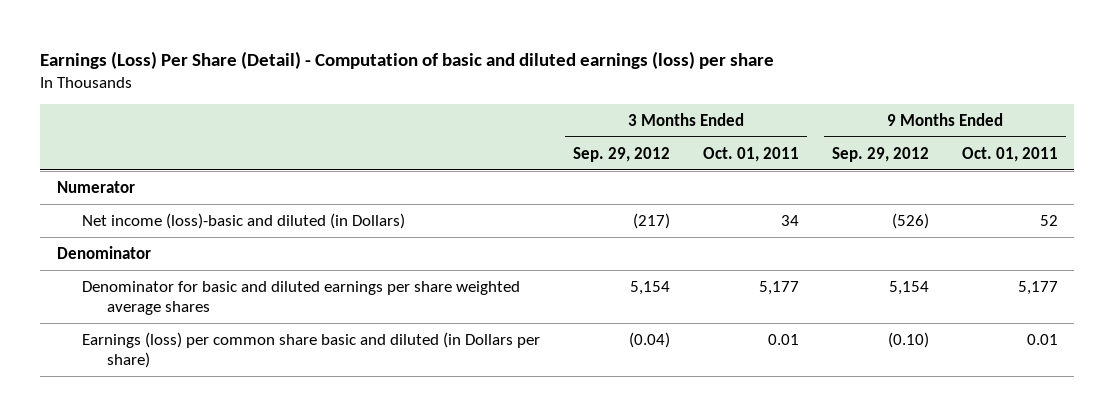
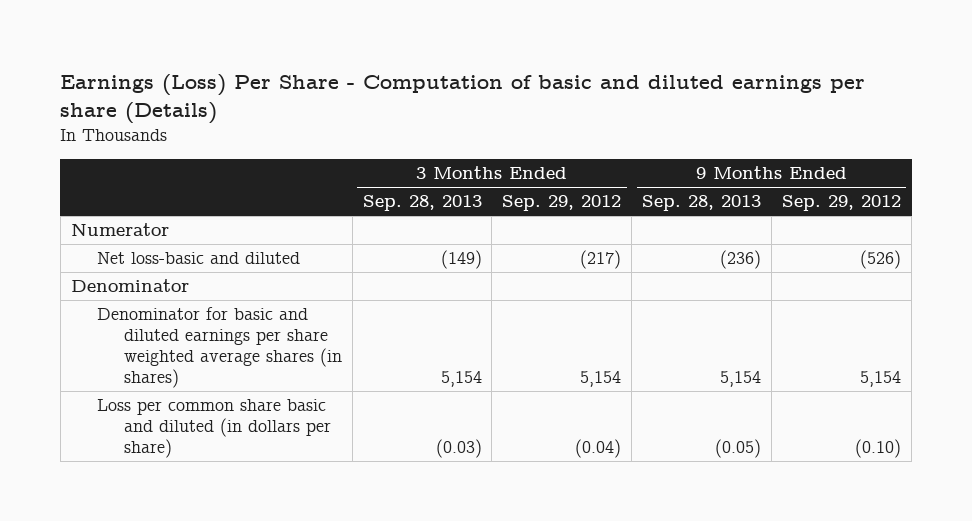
[40,50,775,69] Earnings (Loss) Per Share (Detail) - Computation of basic and diluted earnings (loss) per share -> [60,73,866,124] Earnings (Loss) Per Share - Computation of basic and diluted earnings per share (Details)
[702,146,799,162] Oct. 01, 2011 -> none
[961,146,1058,162] Oct. 01, 2011 -> none
none -> [362,195,482,212] Sep. 28, 2013
none -> [642,195,762,212] Sep. 28, 2013
[82,212,406,229] Net income (loss)-basic and diluted (in Dollars) -> [97,252,301,265] Net loss-basic and diluted
[82,280,521,315] Denominator for basic and diluted earnings per share weighted average shares -> [97,307,342,388] Denominator for basic and diluted earnings per share weighted average shares (in shares)
[82,331,541,368] Earnings (loss) per common share basic and diluted (in Dollars per share) -> [97,399,331,458] Loss per common share basic and diluted (in dollars per share)

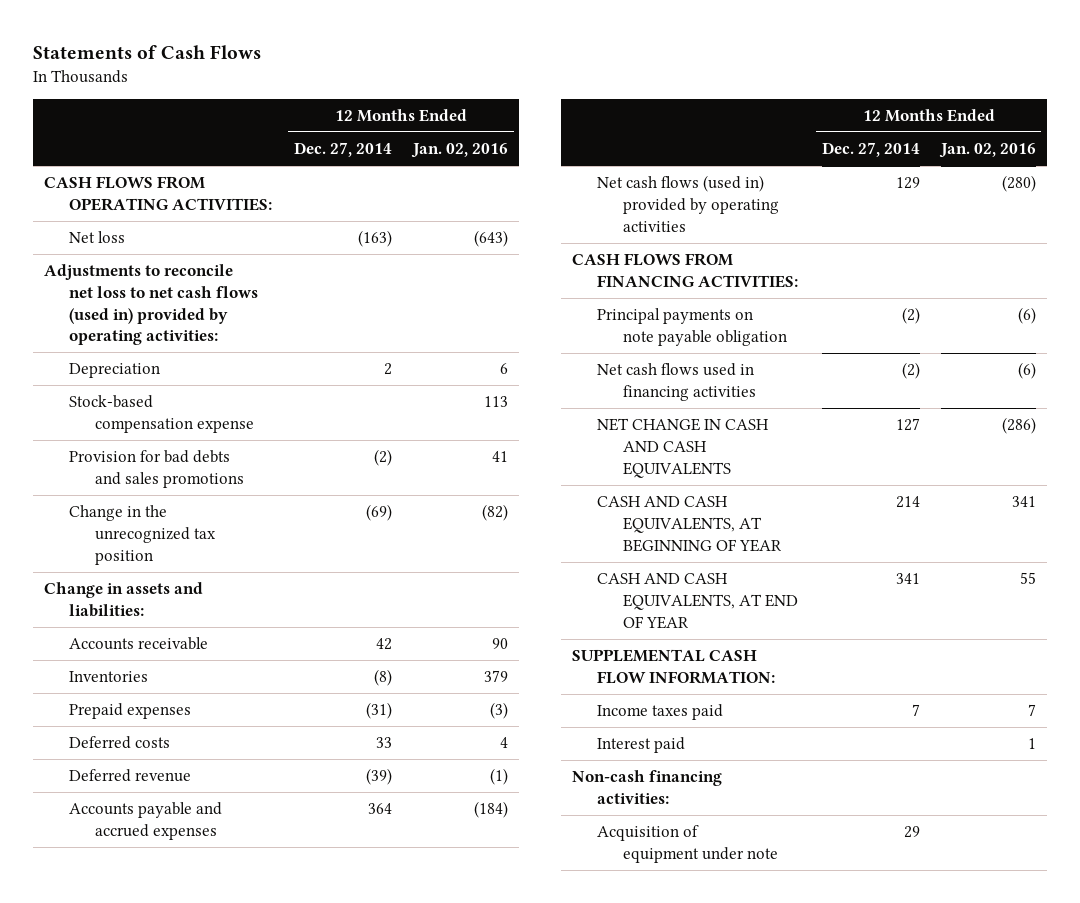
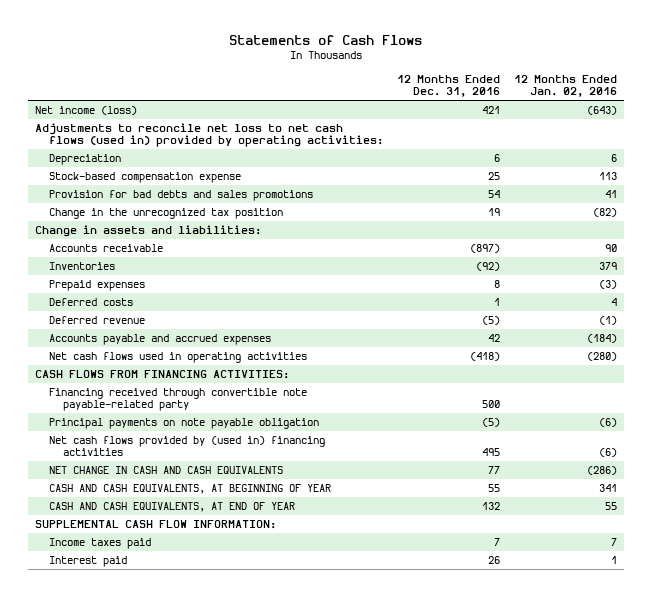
[293,142,392,158] Dec. 27, 2014 -> none
none -> [397,74,501,98] 12 Months Ended Dec. 31, 2016
[43,176,273,211] CASH FLOWS FROM OPERATING ACTIVITIES: -> none
[69,231,126,244] Net loss -> [35,105,138,115] Net income (loss)
[597,175,779,232] Net cash flows (used in) provided by operating activities -> [48,351,307,363] Net cash flows used in operating activities
none -> [48,387,307,412] Financing received through convertible note payable-related party
[597,363,756,401] Net cash flows used in financing activities -> [48,435,325,457] Net cash flows provided by (used in) financing activities
[571,770,722,804] Non-cash financing activities: -> none
[597,825,778,863] Acquisition of equipment under note -> none

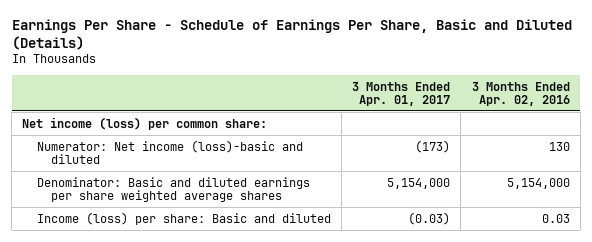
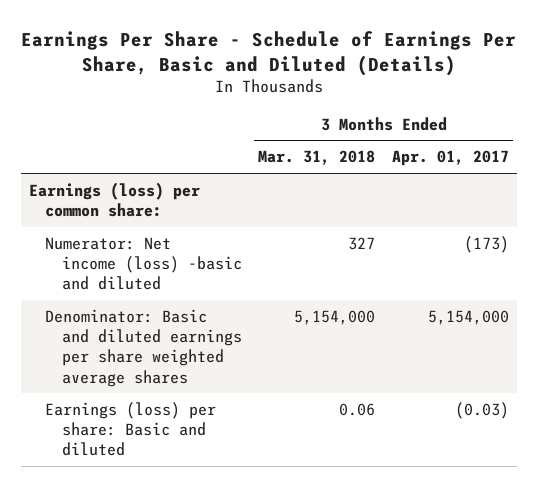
[471,81,570,106] 3 Months Ended Apr. 02, 2016 -> none
none -> [258,150,376,166] Mar. 31, 2018
[22,116,268,130] Net income (loss) per common share: -> [29,181,201,218] Earnings (loss) per common share:
[36,139,303,164] Numerator: Net income (loss)-basic and diluted -> [45,236,242,291] Numerator: Net income (loss) -basic and diluted
[36,211,331,225] Income (loss) per share: Basic and diluted -> [45,401,217,457] Earnings (loss) per share: Basic and diluted

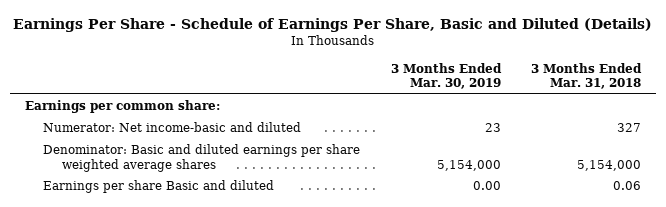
[391,150,509,167] Apr. 01, 2017 -> none
none -> [390,62,502,90] 3 Months Ended Mar. 30, 2019
[29,181,201,218] Earnings (loss) per common share: -> [24,100,220,114] Earnings per common share:
[45,236,242,291] Numerator: Net income (loss) -basic and diluted -> [43,122,302,133] Numerator: Net income-basic and diluted
[45,401,217,457] Earnings (loss) per share: Basic and diluted -> [43,180,275,194] Earnings per share Basic and diluted

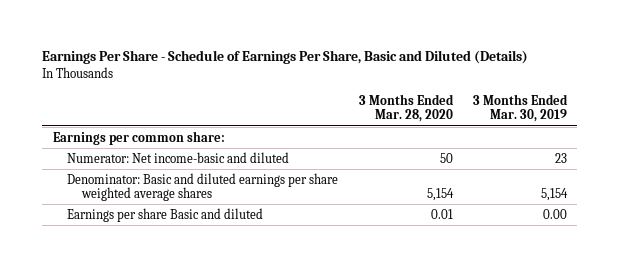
[531,62,643,90] 3 Months Ended Mar. 31, 2018 -> none
none -> [358,94,454,123] 3 Months Ended Mar. 28, 2020
[436,159,501,171] 5,154,000 -> [541,188,569,202] 5,154

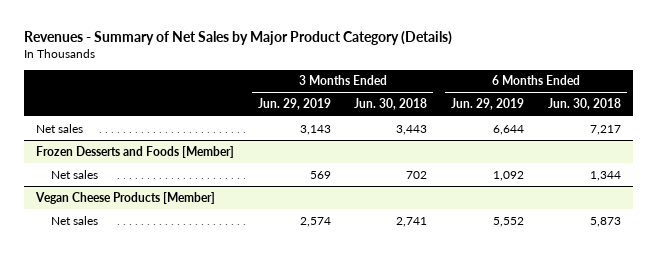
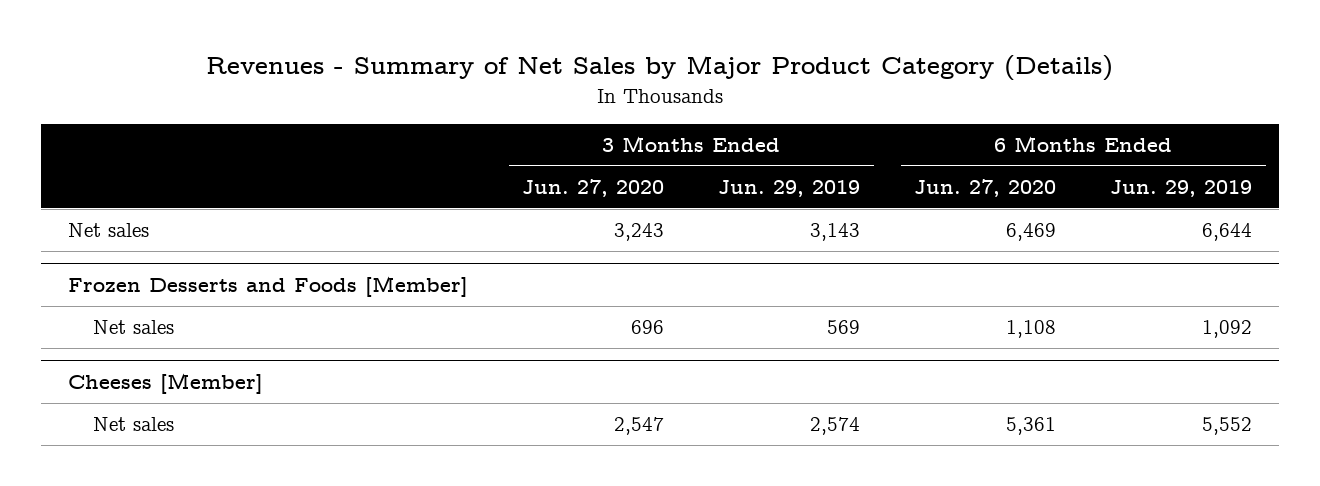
[354,98,428,111] Jun. 30, 2018 -> none
[547,98,621,111] Jun. 30, 2018 -> none
none -> [522,179,665,198] Jun. 27, 2020
none -> [914,179,1057,198] Jun. 27, 2020
[35,191,216,204] Vegan Cheese Products [Member] -> [68,373,264,395] Cheeses [Member]

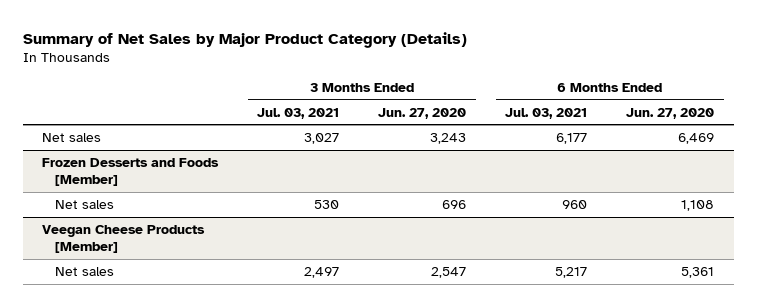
[206,54,1114,81] Revenues - Summary of Net Sales by Major Product Category (Details) -> [22,31,467,48] Summary of Net Sales by Major Product Category (Details)
[718,180,861,198] Jun. 29, 2019 -> none
[1110,180,1253,198] Jun. 29, 2019 -> none
none -> [257,107,340,119] Jul. 03, 2021
none -> [505,107,588,119] Jul. 03, 2021
[68,373,264,395] Cheeses [Member] -> [42,224,206,253] Veegan Cheese Products [Member]

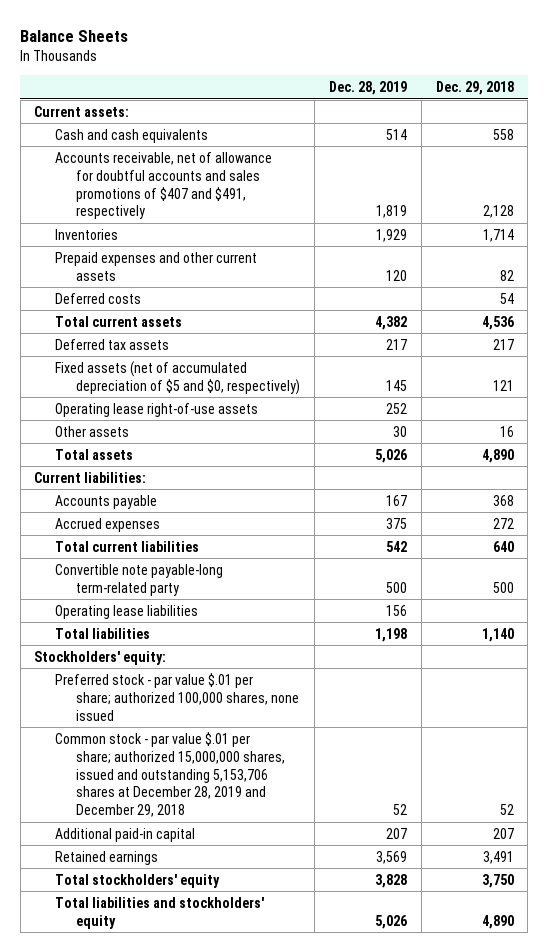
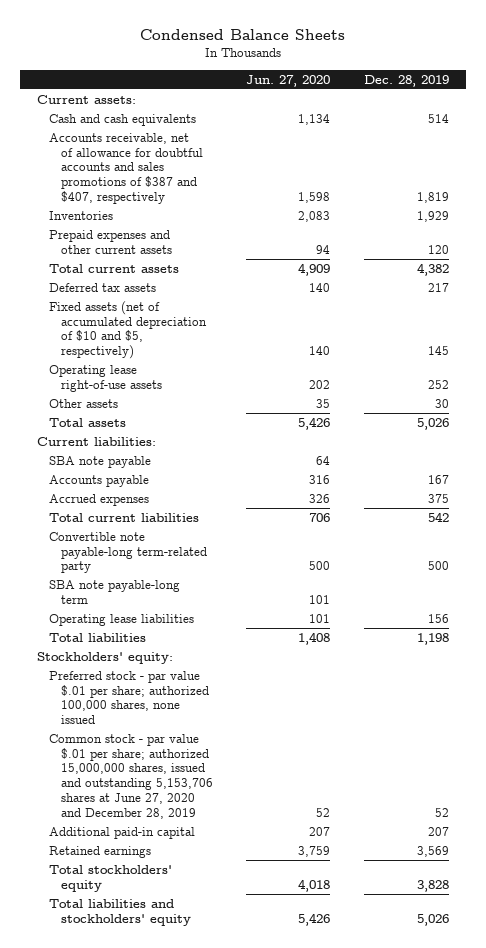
[20,30,129,43] Balance Sheets -> [139,28,345,40] Condensed Balance Sheets
[435,81,514,96] Dec. 29, 2018 -> none
none -> [246,74,331,87] Jun. 27, 2020
[55,151,273,220] Accounts receivable, net of allowance for doubtful accounts and sales promotions of $407 and $491, respectively -> [48,132,203,205] Accounts receivable, net of allowance for doubtful accounts and sales promotions of $387 and $407, respectively
[55,292,142,304] Deferred costs -> none
[55,360,301,395] Fixed assets (net of accumulated depreciation of $5 and $0, respectively) -> [48,300,207,360] Fixed assets (net of accumulated depreciation of $10 and $5, respectively)
none -> [48,455,151,468] SBA note payable
none -> [48,579,180,604] SBA note payable-long term
[55,731,286,818] Common stock - par value $.01 per share; authorized 15,000,000 shares, issued and outstanding 5,153,706 shares at December 28, 2019 and December 29, 2018 -> [48,733,213,819] Common stock - par value $.01 per share; authorized 15,000,000 shares, issued and outstanding 5,153,706 shares at June 27, 2020 and December 28, 2019

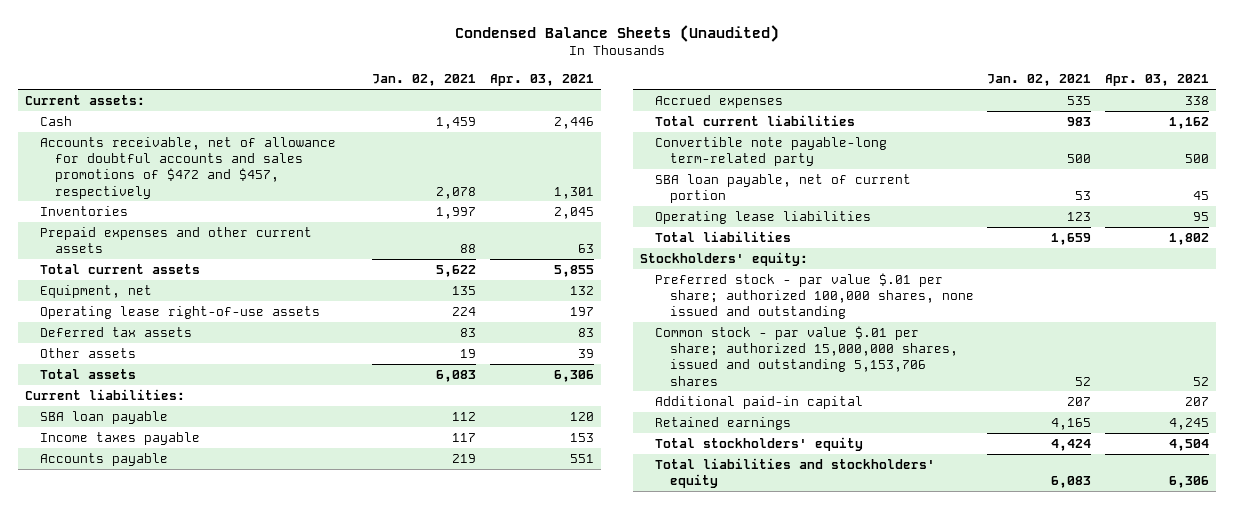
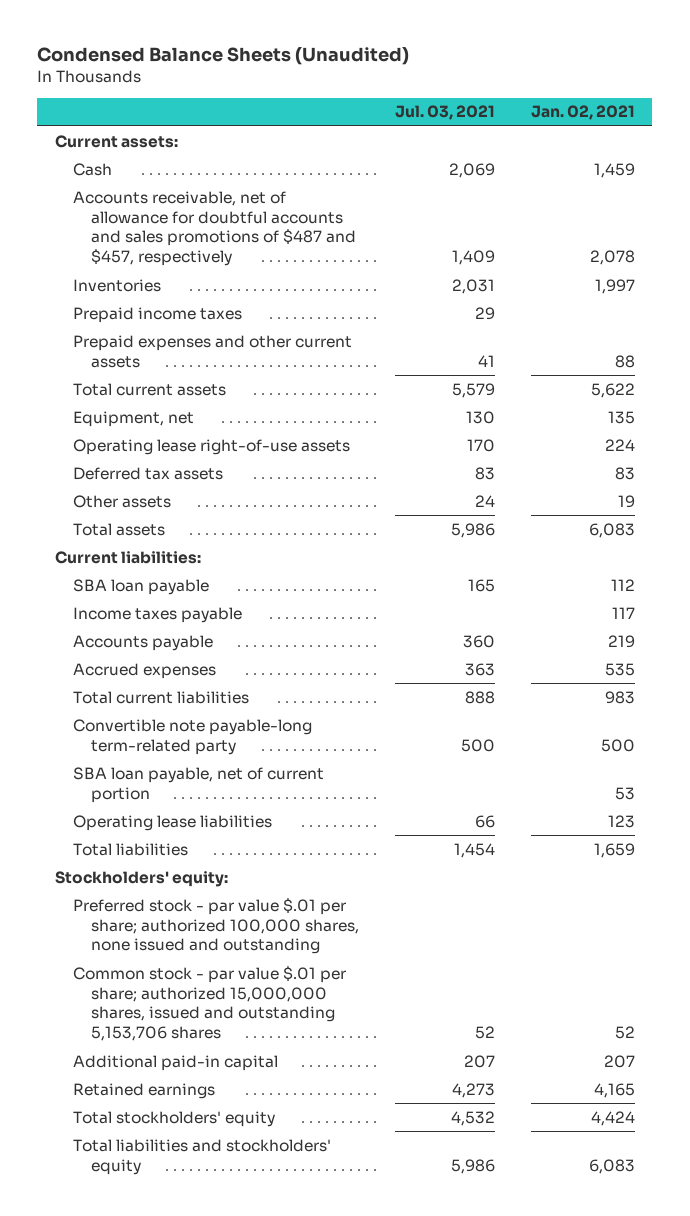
[489,74,594,87] Apr. 03, 2021 -> none
none -> [394,105,495,121] Jul. 03, 2021
[39,136,336,199] Accounts receivable, net of allowance for doubtful accounts and sales promotions of $472 and $457, respectively -> [72,190,356,267] Accounts receivable, net of allowance for doubtful accounts and sales promotions of $487 and $457, respectively
none -> [72,306,242,323] Prepaid income taxes

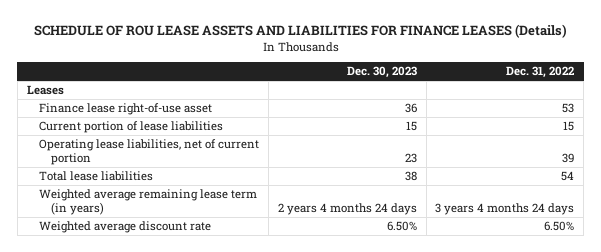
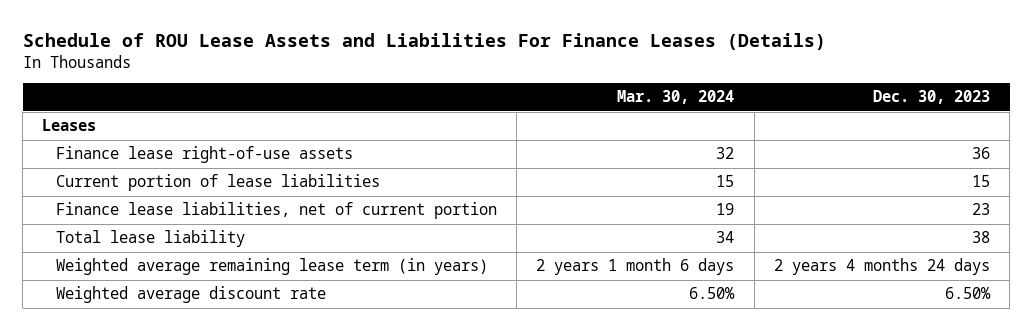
[33,24,567,39] SCHEDULE OF ROU LEASE ASSETS AND LIABILITIES FOR FINANCE LEASES (Details) -> [22,32,826,50] Schedule of ROU Lease Assets and Liabilities For Finance Leases (Details)
[506,66,575,79] Dec. 31, 2022 -> none
none -> [617,90,735,105] Mar. 30, 2024
[38,103,212,116] Finance lease right-of-use asset -> [56,146,354,164] Finance lease right-of-use assets
[38,139,259,166] Operating lease liabilities, net of current portion -> [56,202,498,220] Finance lease liabilities, net of current portion
[38,171,153,182] Total lease liabilities -> [56,230,246,248] Total lease liability

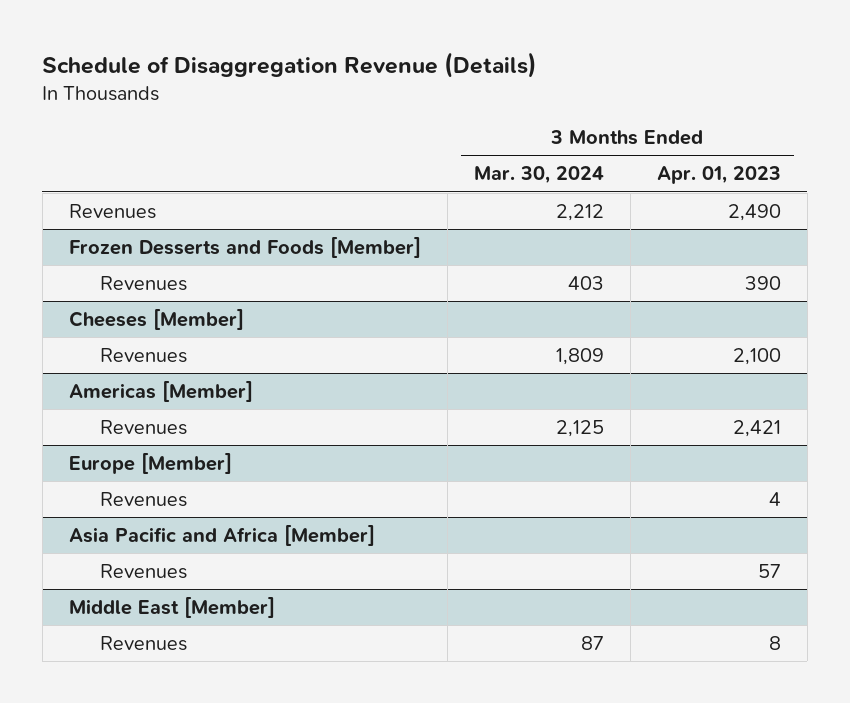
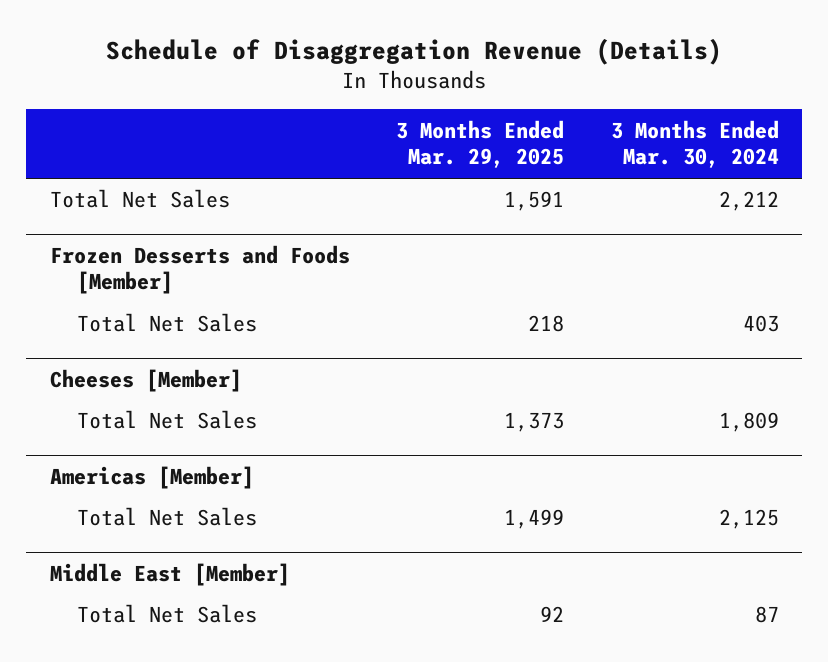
[656,166,781,185] Apr. 01, 2023 -> none
none -> [396,119,565,169] 3 Months Ended Mar. 29, 2025
[68,203,156,219] Revenues -> [49,189,230,209] Total Net Sales
[100,275,188,291] Revenues -> [77,313,258,333] Total Net Sales
[100,347,188,363] Revenues -> [77,410,258,430] Total Net Sales
[68,452,232,474] Europe [Member] -> none
[100,491,188,507] Revenues -> none
[68,524,375,546] Asia Pacific and Africa [Member] -> none
[100,563,188,579] Revenues -> none
[100,419,188,435] Revenues -> [77,507,258,527] Total Net Sales
[100,635,188,651] Revenues -> [77,604,258,624] Total Net Sales

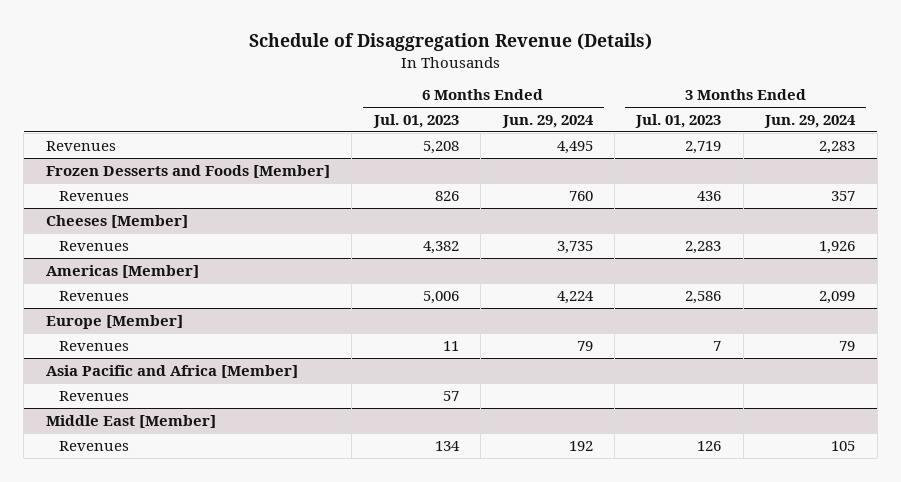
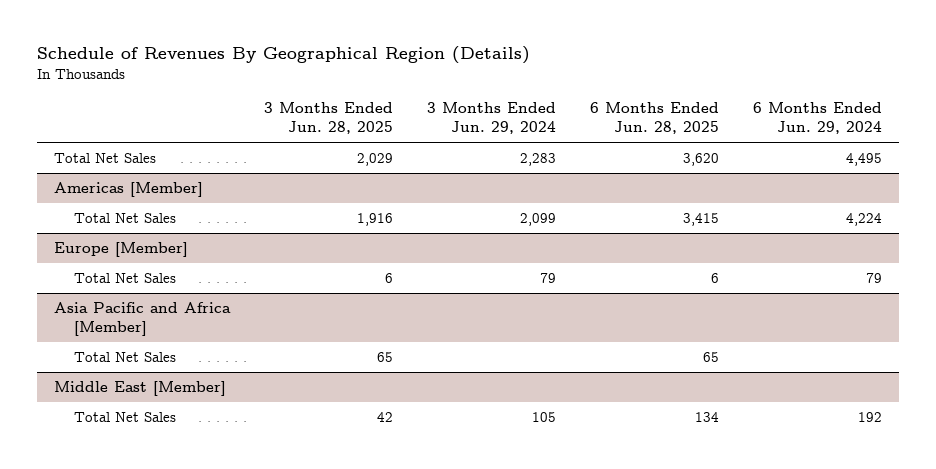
[248,33,652,52] Schedule of Disaggregation Revenue (Details) -> [36,46,530,65] Schedule of Revenues By Geographical Region (Details)
[372,113,459,128] Jul. 01, 2023 -> none
[635,113,722,128] Jul. 01, 2023 -> none
none -> [263,102,393,135] 3 Months Ended Jun. 28, 2025
none -> [589,102,719,135] 6 Months Ended Jun. 28, 2025
[45,164,330,178] Frozen Desserts and Foods [Member] -> none
[59,190,130,201] Revenues -> none
[45,214,188,228] Cheeses [Member] -> none
[59,240,130,251] Revenues -> none
[45,140,116,151] Revenues -> [53,153,156,164] Total Net Sales
[59,290,130,301] Revenues -> [73,213,176,224] Total Net Sales
[59,340,130,351] Revenues -> [73,273,176,284] Total Net Sales
[59,390,130,401] Revenues -> [73,352,176,363] Total Net Sales
[59,440,130,451] Revenues -> [73,412,176,423] Total Net Sales

